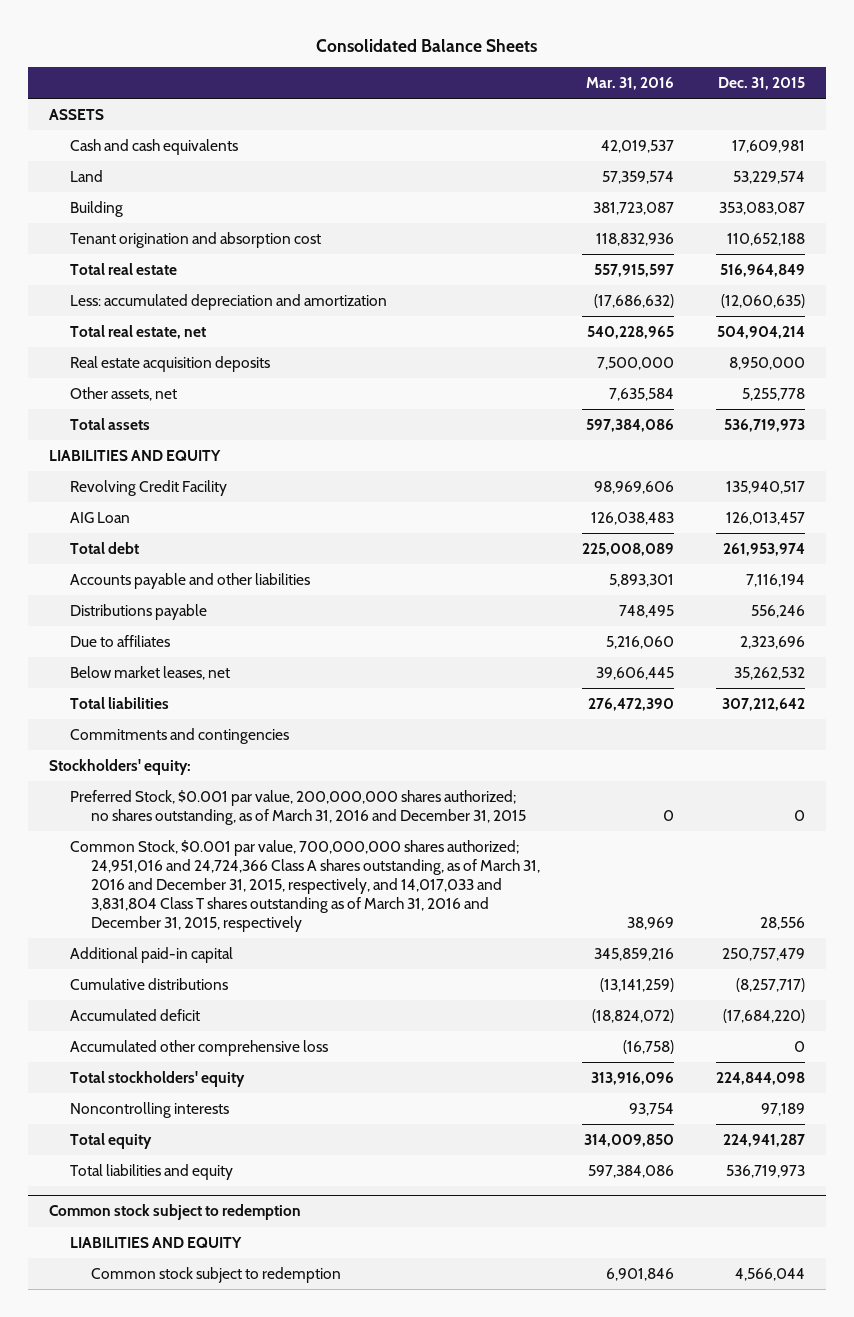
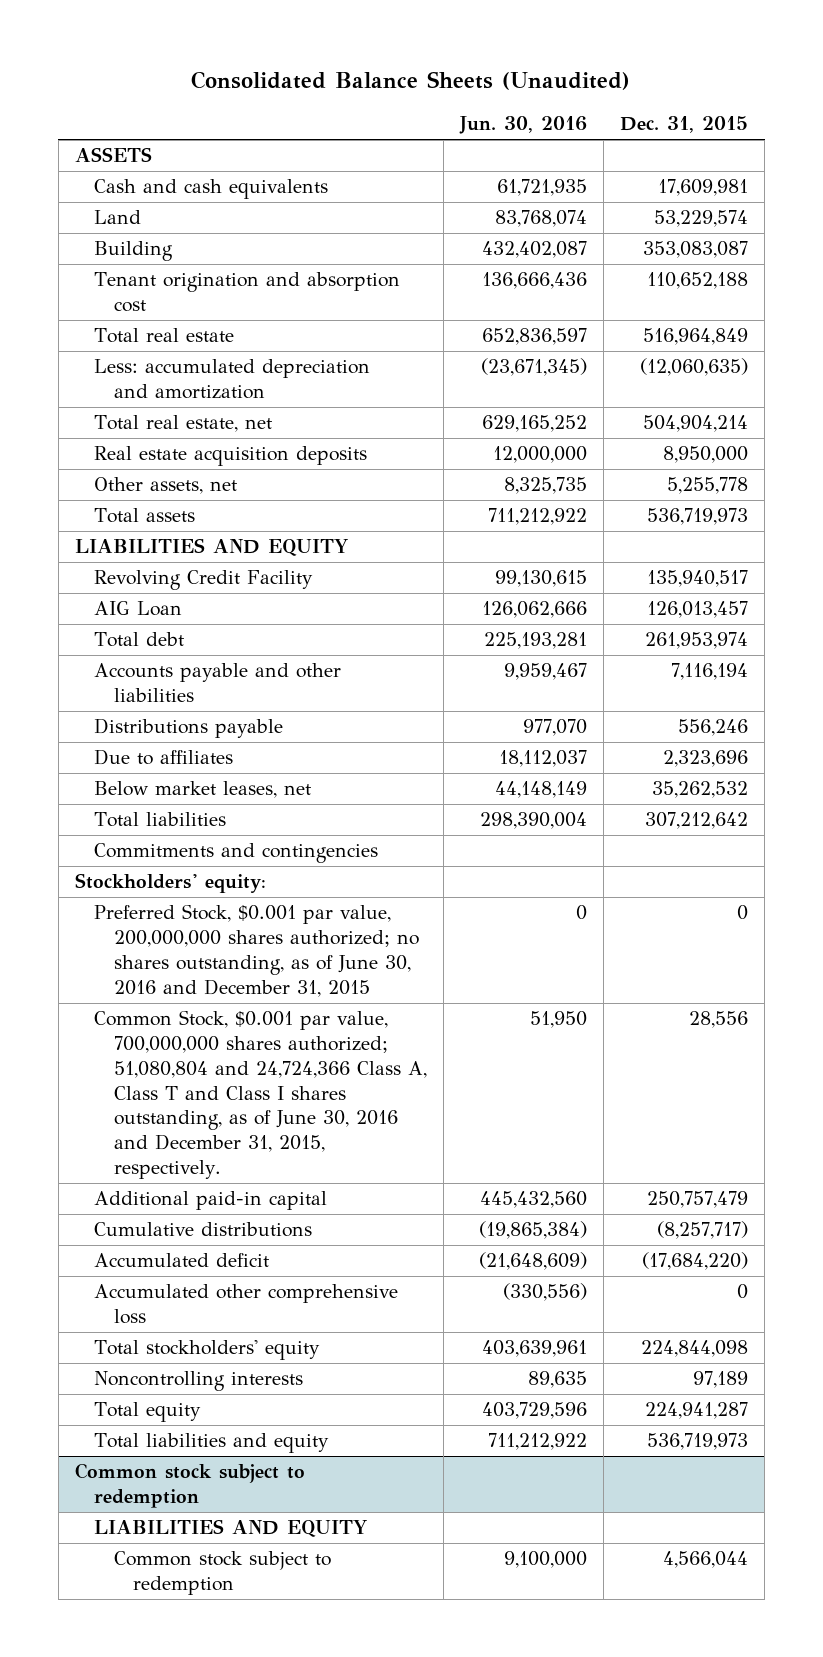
[316,38,538,52] Consolidated Balance Sheets -> [191,71,631,91] Consolidated Balance Sheets (Unaudited)
[586,76,675,90] Mar. 31, 2016 -> none
none -> [458,116,587,135] Jun. 30, 2016
[70,789,527,825] Preferred Stock, $0.001 par value, 200,000,000 shares authorized; no shares outstanding, as of March 31, 2016 and December 31, 2015 -> [94,904,419,997] Preferred Stock, $0.001 par value, 200,000,000 shares authorized; no shares outstanding, as of June 30, 2016 and December 31, 2015
[70,839,541,932] Common Stock, $0.001 par value, 700,000,000 shares authorized; 24,951,016 and 24,724,366 Class A shares outstanding, as of March 31, 2016 and December 31, 2015, respectively, and 14,017,033 and 3,831,804 Class T shares outstanding as of March 31, 2016 and December 31, 2015, respectively -> [94,1010,427,1179] Common Stock, $0.001 par value, 700,000,000 shares authorized; 51,080,804 and 24,724,366 Class A, Class T and Class I shares outstanding, as of June 30, 2016 and December 31, 2015, respectively.

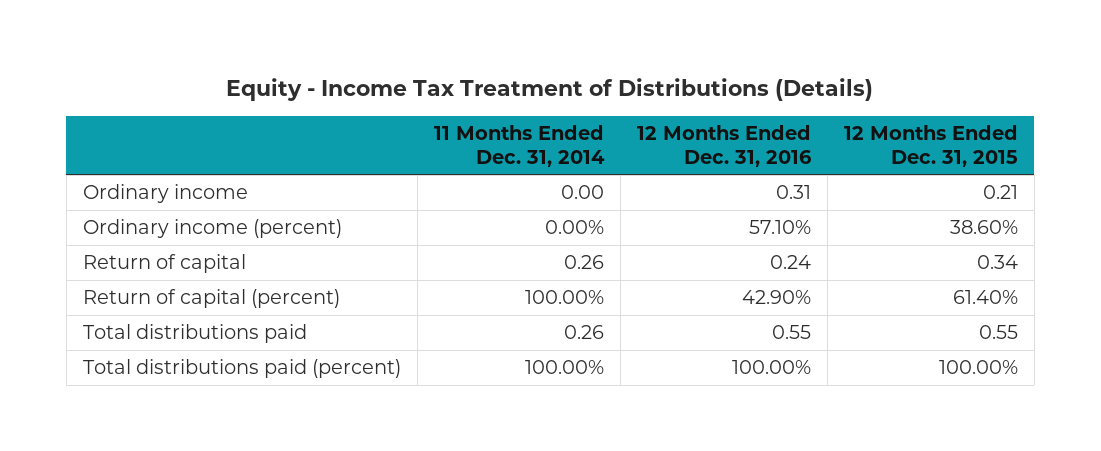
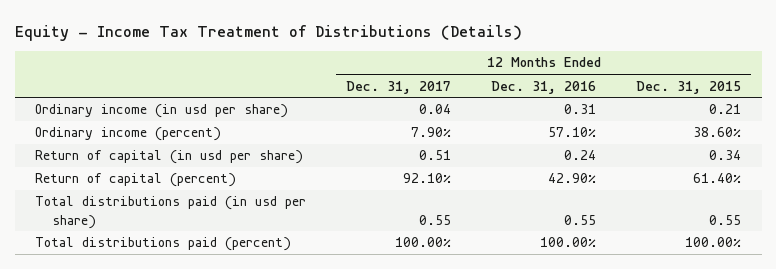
[433,124,605,167] 11 Months Ended Dec. 31, 2014 -> none
none -> [346,80,452,94] Dec. 31, 2017
[82,184,248,204] Ordinary income -> [34,104,288,119] Ordinary income (in usd per share)
[82,254,246,274] Return of capital -> [34,150,303,165] Return of capital (in usd per share)
[82,324,307,344] Total distributions paid -> [34,196,306,229] Total distributions paid (in usd per share)

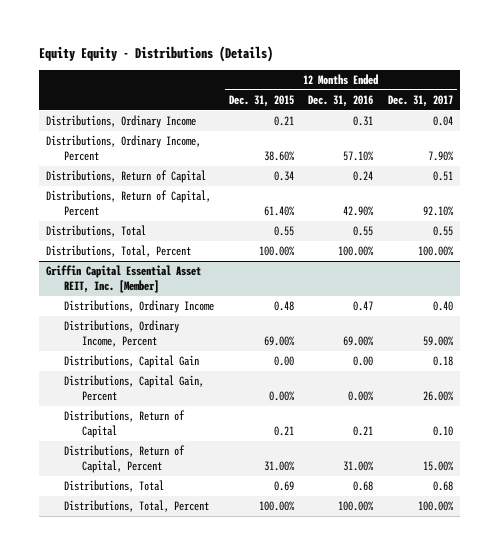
[14,24,522,41] Equity - Income Tax Treatment of Distributions (Details) -> [38,45,273,62] Equity Equity - Distributions (Details)
[34,104,288,119] Ordinary income (in usd per share) -> [46,115,197,129] Distributions, Ordinary Income
[34,127,221,142] Ordinary income (percent) -> [46,135,202,162] Distributions, Ordinary Income, Percent
[34,150,303,165] Return of capital (in usd per share) -> [46,170,207,184] Distributions, Return of Capital
[34,173,236,188] Return of capital (percent) -> [46,190,212,217] Distributions, Return of Capital, Percent
[34,196,306,229] Total distributions paid (in usd per share) -> [46,225,147,238] Distributions, Total
[34,237,291,252] Total distributions paid (percent) -> [46,245,192,258] Distributions, Total, Percent
none -> [46,265,202,294] Griffin Capital Essential Asset REIT, Inc. [Member]
none -> [64,300,215,314] Distributions, Ordinary Income
none -> [64,320,180,348] Distributions, Ordinary Income, Percent
none -> [64,355,200,369] Distributions, Capital Gain
none -> [64,375,205,402] Distributions, Capital Gain, Percent
none -> [64,410,186,439] Distributions, Return of Capital
none -> [64,445,186,474] Distributions, Return of Capital, Percent
none -> [64,480,165,493] Distributions, Total
none -> [64,500,210,513] Distributions, Total, Percent

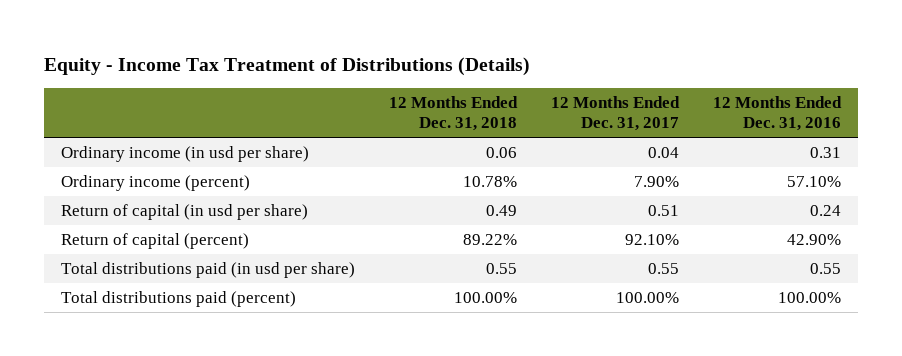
[38,45,273,62] Equity Equity - Distributions (Details) -> [44,56,531,76] Equity - Income Tax Treatment of Distributions (Details)
[228,95,294,108] Dec. 31, 2015 -> none
none -> [389,96,519,132] 12 Months Ended Dec. 31, 2018
[46,265,202,294] Griffin Capital Essential Asset REIT, Inc. [Member] -> none
[64,300,215,314] Distributions, Ordinary Income -> none
[64,320,180,348] Distributions, Ordinary Income, Percent -> none
[64,355,200,369] Distributions, Capital Gain -> none
[64,375,205,402] Distributions, Capital Gain, Percent -> none
[64,410,186,439] Distributions, Return of Capital -> none
[64,445,186,474] Distributions, Return of Capital, Percent -> none
[64,480,165,493] Distributions, Total -> none
[64,500,210,513] Distributions, Total, Percent -> none
[46,115,197,129] Distributions, Ordinary Income -> [61,146,310,163] Ordinary income (in usd per share)
[46,135,202,162] Distributions, Ordinary Income, Percent -> [61,175,251,192] Ordinary income (percent)
[46,170,207,184] Distributions, Return of Capital -> [61,204,309,221] Return of capital (in usd per share)
[46,190,212,217] Distributions, Return of Capital, Percent -> [61,233,250,250] Return of capital (percent)
[46,225,147,238] Distributions, Total -> [61,262,356,279] Total distributions paid (in usd per share)
[46,245,192,258] Distributions, Total, Percent -> [61,291,297,308] Total distributions paid (percent)

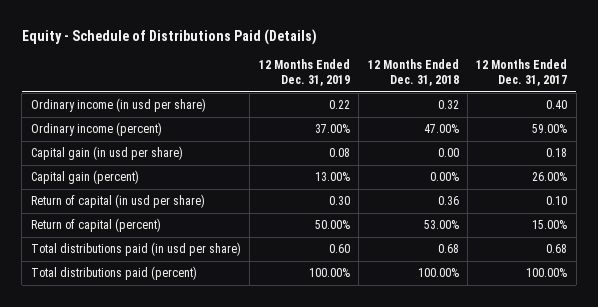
[44,56,531,76] Equity - Income Tax Treatment of Distributions (Details) -> [21,28,317,45] Equity - Schedule of Distributions Paid (Details)
[713,96,843,132] 12 Months Ended Dec. 31, 2016 -> none
none -> [258,58,350,87] 12 Months Ended Dec. 31, 2019
[486,147,518,159] 0.06 -> [437,100,459,110] 0.32
[648,147,680,159] 0.04 -> [546,100,568,110] 0.40
[463,176,518,188] 10.78% -> [423,124,459,134] 47.00%
[634,176,680,188] 7.90% -> [532,124,568,134] 59.00%
none -> [30,146,183,161] Capital gain (in usd per share)
none -> [30,170,139,185] Capital gain (percent)
[486,205,518,217] 0.49 -> [437,196,459,206] 0.36
[648,205,680,217] 0.51 -> [546,196,568,206] 0.10
[463,234,518,246] 89.22% -> [423,220,459,230] 53.00%
[625,234,680,246] 92.10% -> [532,220,568,230] 15.00%
[486,263,518,275] 0.55 -> [437,244,459,254] 0.68
[648,263,680,275] 0.55 -> [546,244,568,254] 0.68

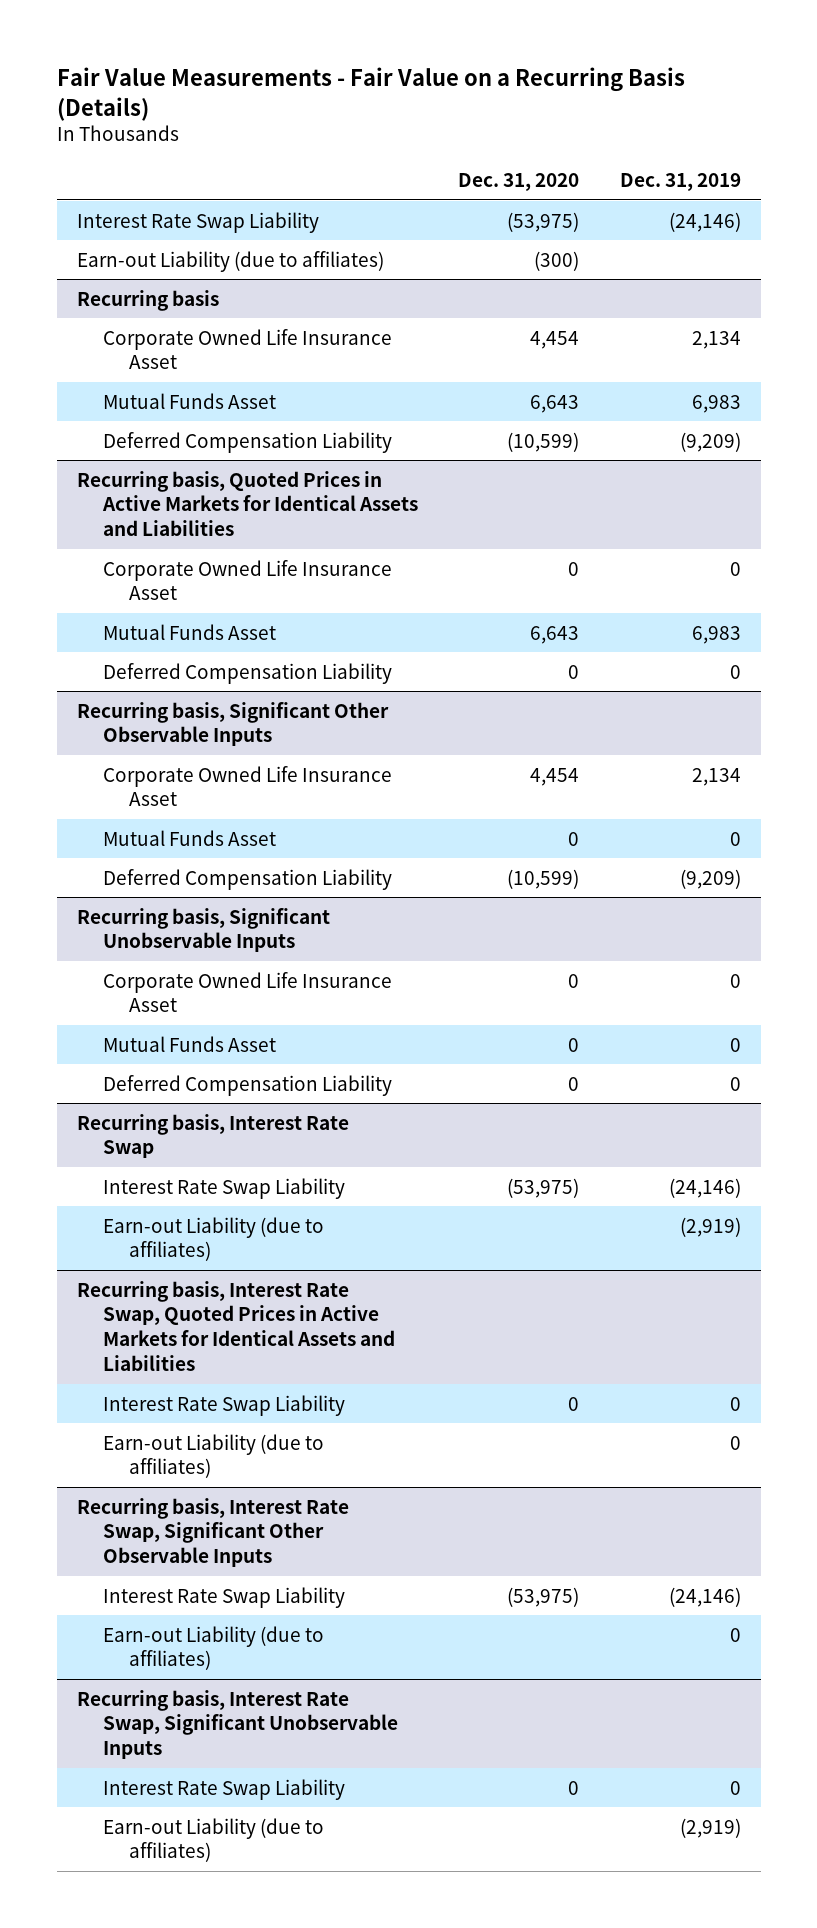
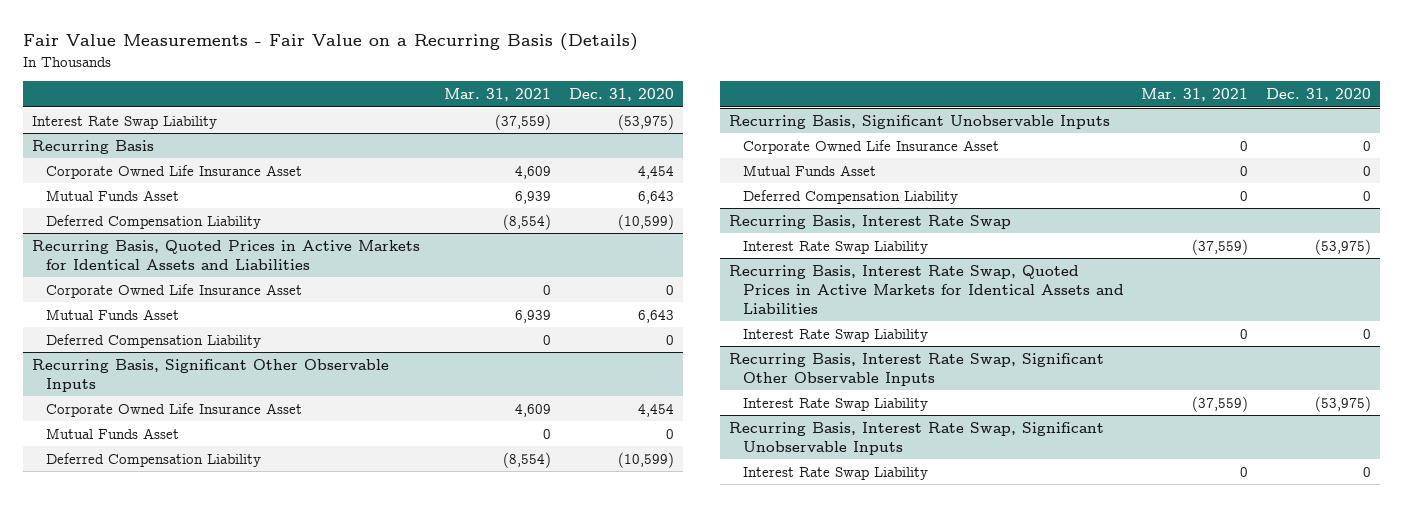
[619,173,741,192] Dec. 31, 2019 -> none
none -> [444,88,552,102] Mar. 31, 2021
[76,250,384,272] Earn-out Liability (due to affiliates) -> none
[76,289,219,311] Recurring basis -> [31,139,154,154] Recurring Basis
[76,470,418,537] Recurring basis, Quoted Prices in Active Markets for Identical Assets and Liabilities -> [31,239,420,270] Recurring Basis, Quoted Prices in Active Markets for Identical Assets and Liabilities
[76,701,389,747] Recurring basis, Significant Other Observable Inputs -> [31,358,389,392] Recurring Basis, Significant Other Observable Inputs
[76,907,330,953] Recurring basis, Significant Unobservable Inputs -> [729,114,1111,129] Recurring Basis, Significant Unobservable Inputs
[76,1113,349,1159] Recurring basis, Interest Rate Swap -> [729,214,1012,229] Recurring Basis, Interest Rate Swap
[102,1216,324,1262] Earn-out Liability (due to affiliates) -> none
[76,1280,395,1371] Recurring basis, Interest Rate Swap, Quoted Prices in Active Markets for Identical Assets and Liabilities -> [729,264,1124,314] Recurring Basis, Interest Rate Swap, Quoted Prices in Active Markets for Identical Assets and Liabilities
[102,1433,324,1479] Earn-out Liability (due to affiliates) -> none
[76,1497,349,1568] Recurring basis, Interest Rate Swap, Significant Other Observable Inputs -> [729,352,1105,386] Recurring Basis, Interest Rate Swap, Significant Other Observable Inputs
[102,1625,324,1671] Earn-out Liability (due to affiliates) -> none
[76,1689,398,1760] Recurring basis, Interest Rate Swap, Significant Unobservable Inputs -> [729,421,1105,455] Recurring Basis, Interest Rate Swap, Significant Unobservable Inputs
[102,1817,324,1863] Earn-out Liability (due to affiliates) -> none

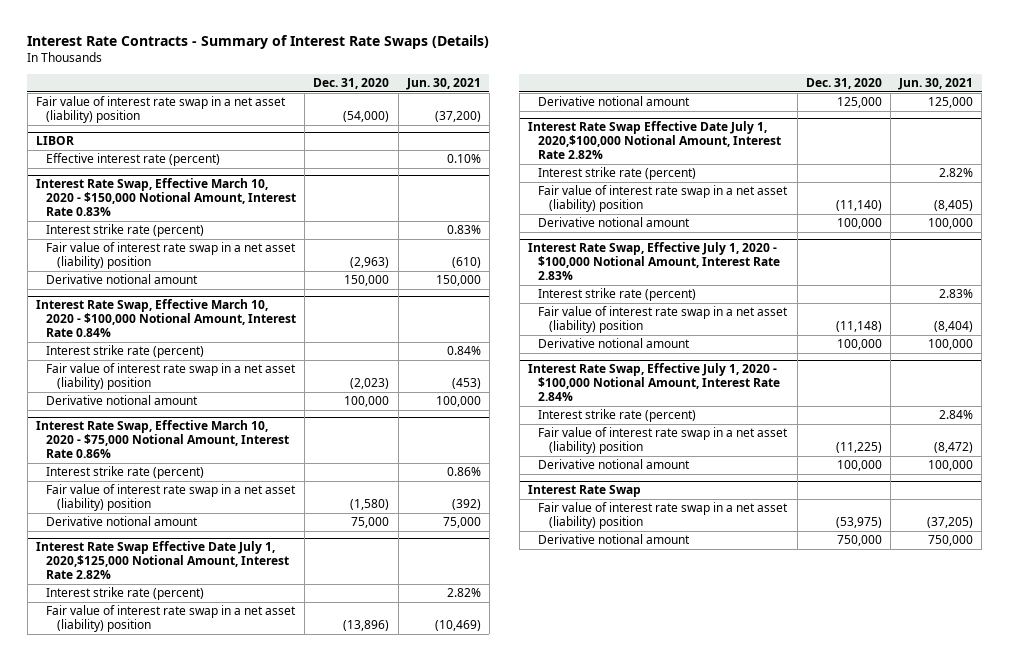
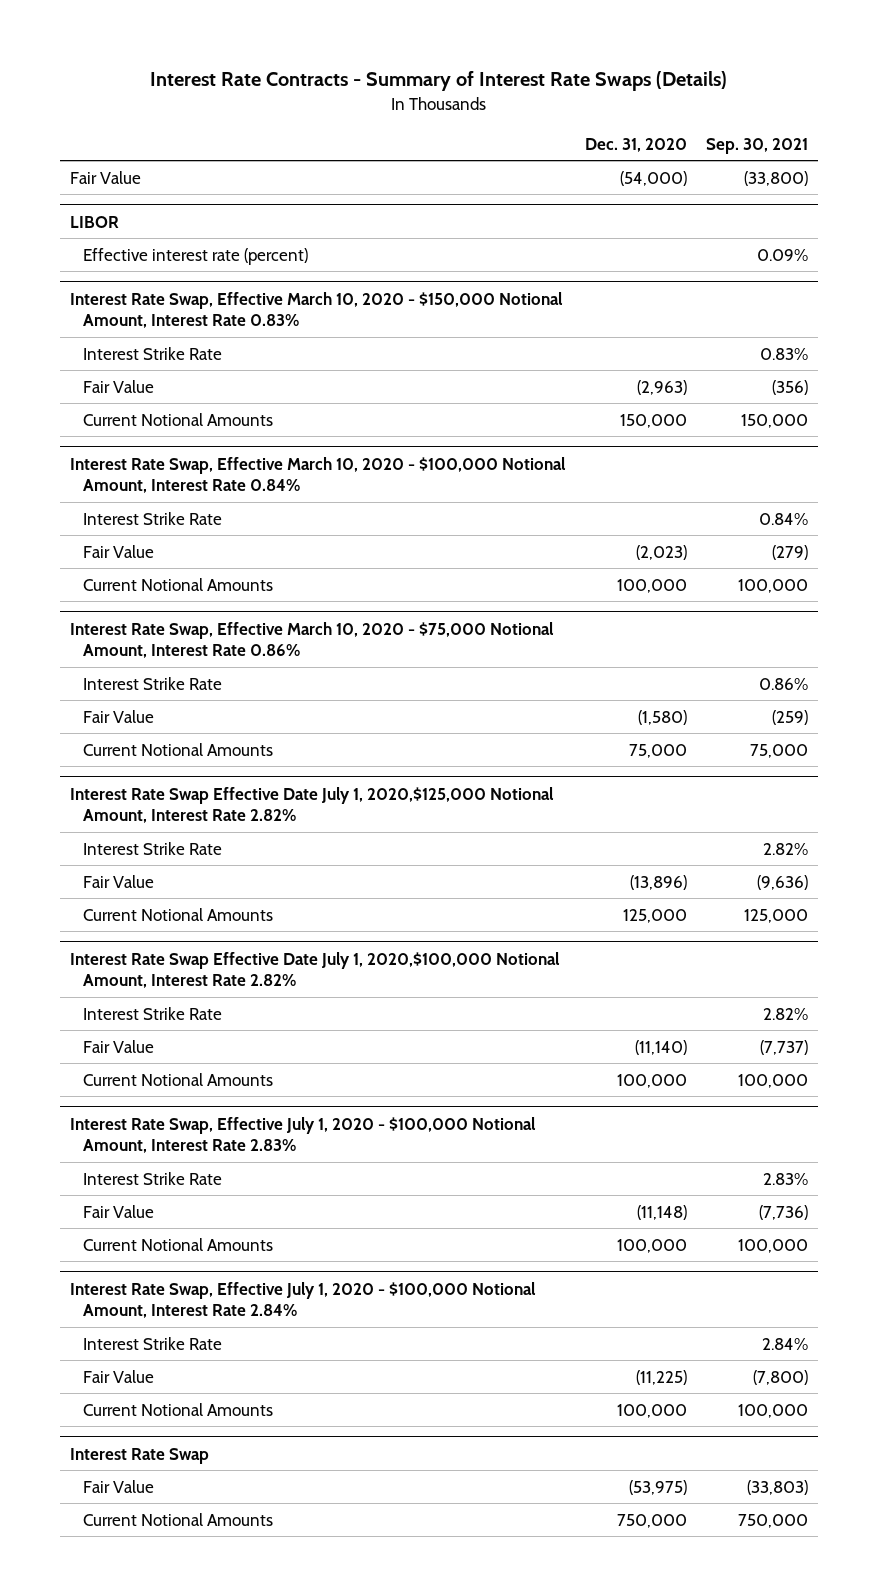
[405,77,481,90] Jun. 30, 2021 -> none
none -> [706,137,809,154] Sep. 30, 2021
[35,96,286,124] Fair value of interest rate swap in a net asset (liability) position -> [69,170,141,184] Fair Value
[46,224,205,238] Interest strike rate (percent) -> [82,346,222,360] Interest Strike Rate
[46,242,297,270] Fair value of interest rate swap in a net asset (liability) position -> [82,379,154,393] Fair Value
[46,274,199,285] Derivative notional amount -> [82,412,273,426] Current Notional Amounts
[46,345,205,359] Interest strike rate (percent) -> [82,511,222,525] Interest Strike Rate
[46,363,297,391] Fair value of interest rate swap in a net asset (liability) position -> [82,544,154,558] Fair Value
[46,395,199,406] Derivative notional amount -> [82,577,273,591] Current Notional Amounts
[46,466,205,480] Interest strike rate (percent) -> [82,676,222,690] Interest Strike Rate
[46,484,297,512] Fair value of interest rate swap in a net asset (liability) position -> [82,709,154,723] Fair Value
[46,516,199,527] Derivative notional amount -> [82,742,273,756] Current Notional Amounts
[46,587,205,601] Interest strike rate (percent) -> [82,841,222,855] Interest Strike Rate
[46,605,297,633] Fair value of interest rate swap in a net asset (liability) position -> [82,874,154,888] Fair Value
[538,96,691,107] Derivative notional amount -> [82,907,273,921] Current Notional Amounts
[538,167,697,181] Interest strike rate (percent) -> [82,1006,222,1020] Interest Strike Rate
[538,185,789,213] Fair value of interest rate swap in a net asset (liability) position -> [82,1039,154,1053] Fair Value
[538,217,691,228] Derivative notional amount -> [82,1072,273,1086] Current Notional Amounts
[538,288,697,302] Interest strike rate (percent) -> [82,1171,222,1185] Interest Strike Rate
[538,306,789,334] Fair value of interest rate swap in a net asset (liability) position -> [82,1204,154,1218] Fair Value
[538,338,691,349] Derivative notional amount -> [82,1237,273,1251] Current Notional Amounts
[538,409,697,423] Interest strike rate (percent) -> [82,1336,222,1350] Interest Strike Rate
[538,427,789,455] Fair value of interest rate swap in a net asset (liability) position -> [82,1369,154,1383] Fair Value
[538,459,691,470] Derivative notional amount -> [82,1402,273,1416] Current Notional Amounts
[538,502,789,530] Fair value of interest rate swap in a net asset (liability) position -> [82,1479,154,1493] Fair Value
[538,534,691,545] Derivative notional amount -> [82,1512,273,1526] Current Notional Amounts

